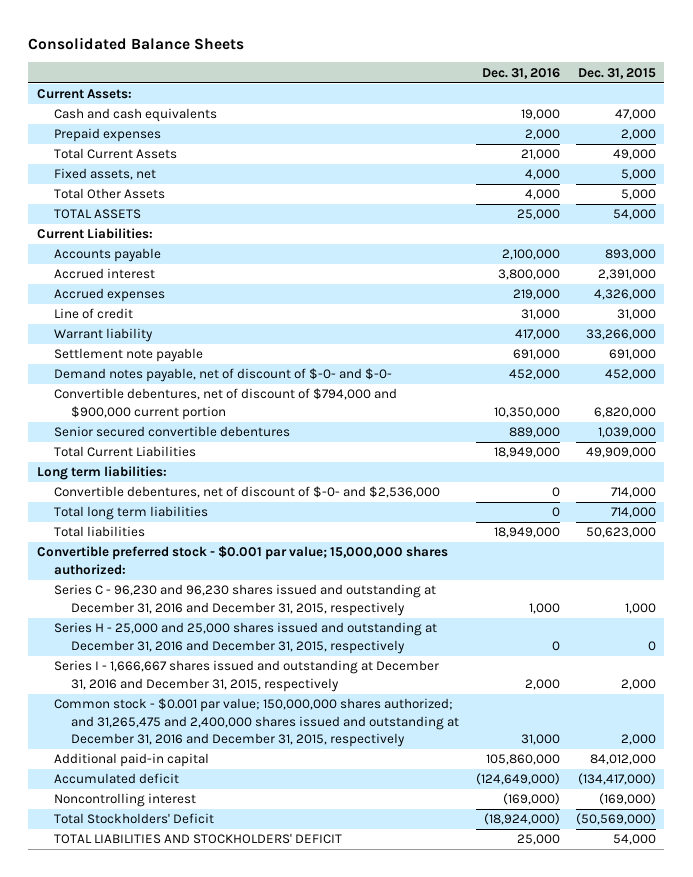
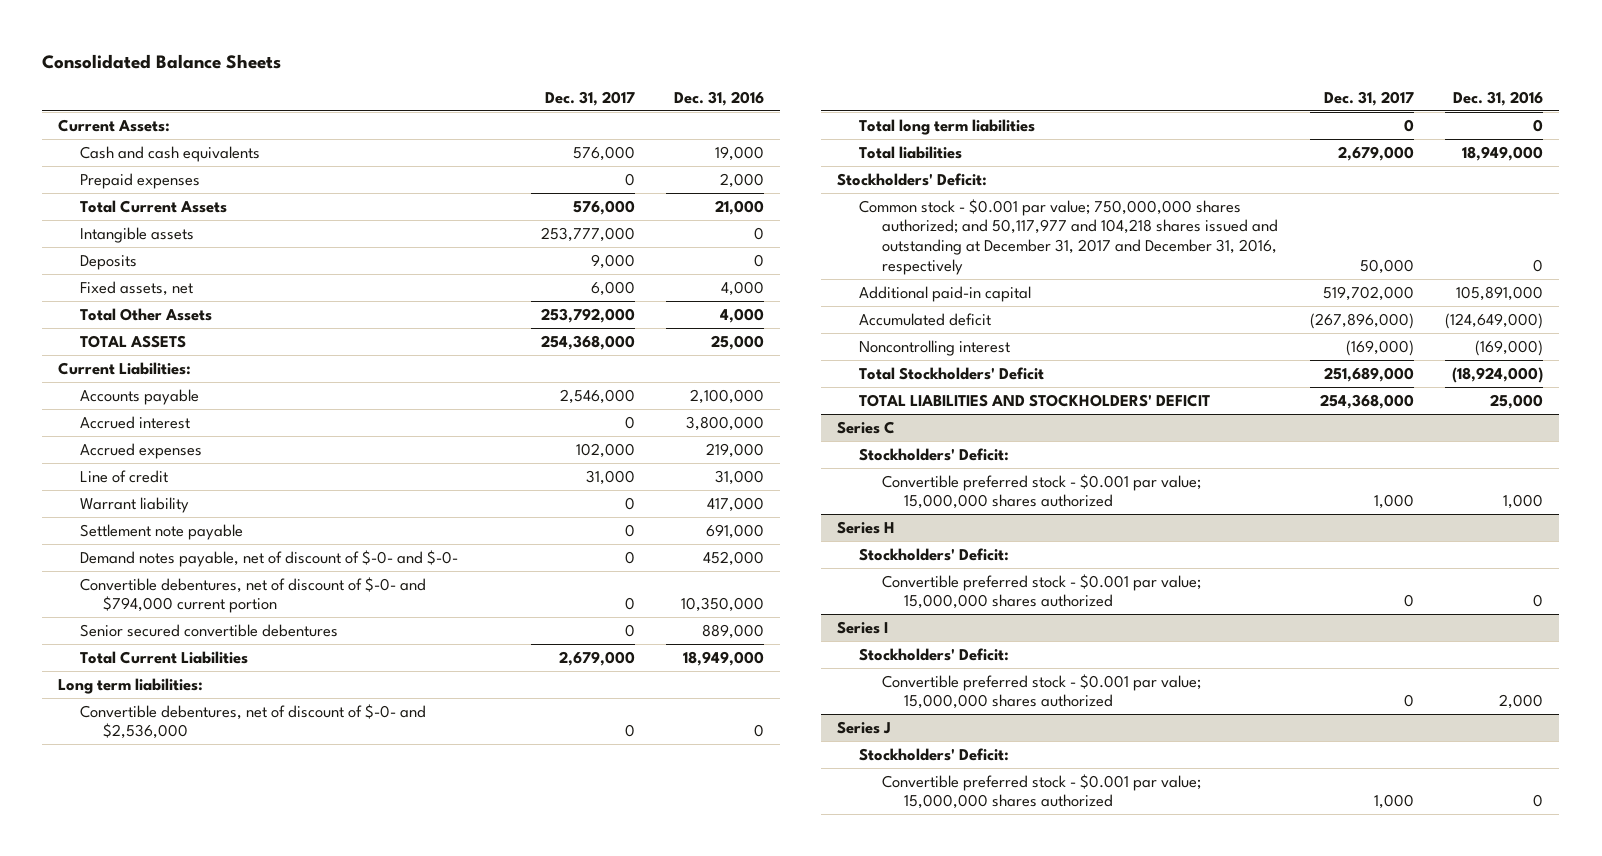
[578,67,657,79] Dec. 31, 2015 -> none
none -> [544,90,635,106] Dec. 31, 2017
none -> [80,226,195,243] Intangible assets
none -> [80,254,138,270] Deposits
[53,388,397,420] Convertible debentures, net of discount of $794,000 and $900,000 current portion -> [80,576,427,614] Convertible debentures, net of discount of $-0- and $794,000 current portion
[36,546,448,575] Convertible preferred stock - $0.001 par value; 15,000,000 shares authorized: -> none
[53,584,436,616] Series C - 96,230 and 96,230 shares issued and outstanding at December 31, 2016 and December 31, 2015, respectively -> none
[53,622,437,654] Series H - 25,000 and 25,000 shares issued and outstanding at December 31, 2016 and December 31, 2015, respectively -> none
[53,660,439,692] Series I - 1,666,667 shares issued and outstanding at December 31, 2016 and December 31, 2015, respectively -> none
none -> [837,172,988,186] Stockholders' Deficit:
[53,698,460,747] Common stock - $0.001 par value; 150,000,000 shares authorized; and 31,265,475 and 2,400,000 shares issued and outstanding at December 31, 2016 and December 31, 2015, respectively -> [859,198,1278,275] Common stock - $0.001 par value; 750,000,000 shares authorized; and 50,117,977 and 104,218 shares issued and outstanding at December 31, 2017 and December 31, 2016, respectively
[520,733,560,745] 31,000 -> [1533,258,1544,272] 0
[485,754,560,766] 105,860,000 -> [1456,285,1544,301] 105,891,000
none -> [837,420,896,434] Series C
none -> [859,447,1010,461] Stockholders' Deficit:
none -> [881,473,1201,510] Convertible preferred stock - $0.001 par value; 15,000,000 shares authorized
none -> [837,520,896,534] Series H
none -> [859,547,1010,561] Stockholders' Deficit:
none -> [881,573,1201,610] Convertible preferred stock - $0.001 par value; 15,000,000 shares authorized
none -> [837,620,889,634] Series I
none -> [859,647,1010,661] Stockholders' Deficit:
none -> [881,673,1201,710] Convertible preferred stock - $0.001 par value; 15,000,000 shares authorized
none -> [837,720,892,734] Series J
none -> [859,747,1010,761] Stockholders' Deficit:
none -> [881,773,1201,810] Convertible preferred stock - $0.001 par value; 15,000,000 shares authorized

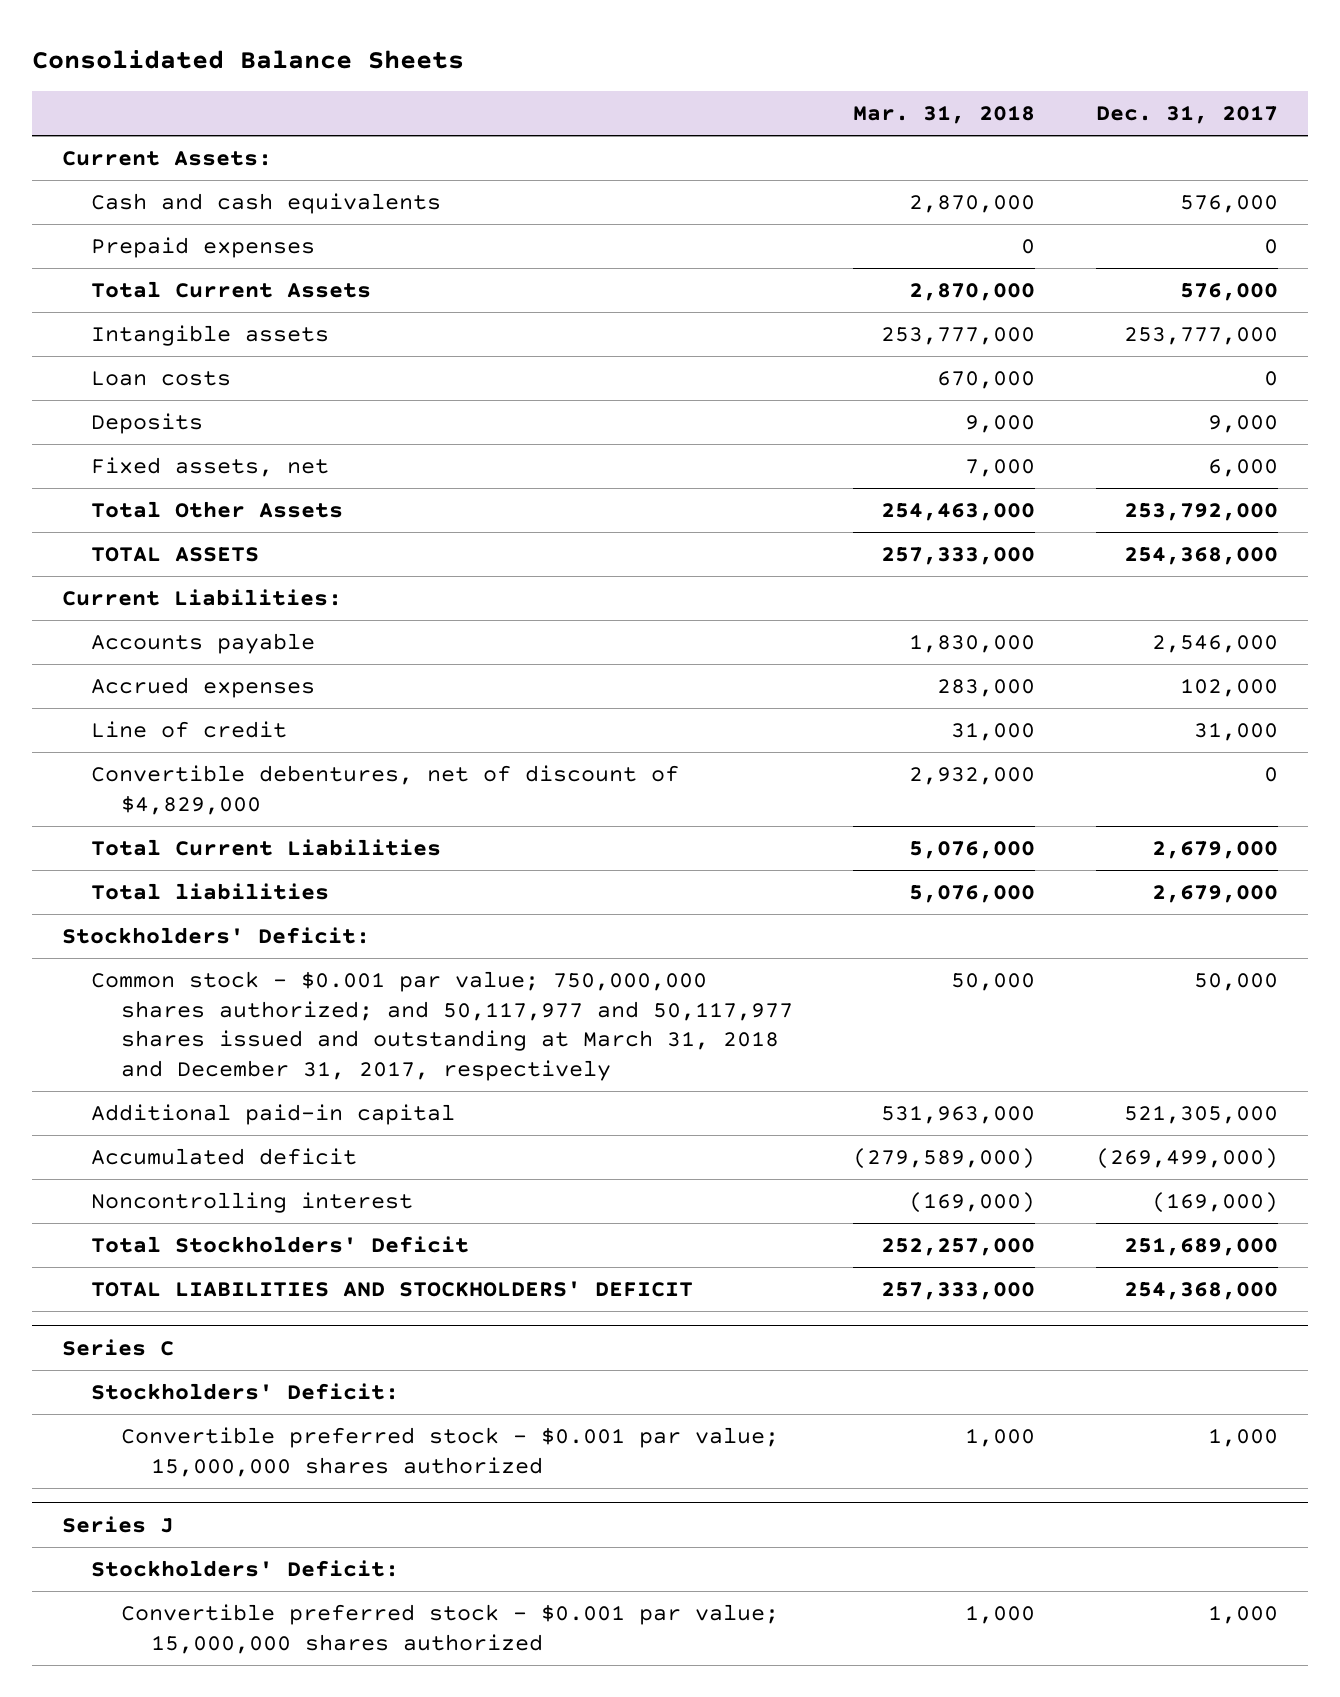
[674,90,765,106] Dec. 31, 2016 -> none
none -> [853,105,1036,125] Mar. 31, 2018
none -> [91,370,232,386] Loan costs
[80,415,191,429] Accrued interest -> none
[80,496,190,513] Warrant liability -> none
[80,523,244,540] Settlement note payable -> none
[80,549,459,567] Demand notes payable, net of discount of $-0- and $-0- -> none
[80,623,339,637] Senior secured convertible debentures -> none
[80,576,427,614] Convertible debentures, net of discount of $-0- and $794,000 current portion -> [91,764,680,815] Convertible debentures, net of discount of $4,829,000
[58,677,204,694] Long term liabilities: -> none
[80,703,427,740] Convertible debentures, net of discount of $-0- and $2,536,000 -> none
[859,118,1036,135] Total long term liabilities -> none
[859,198,1278,275] Common stock - $0.001 par value; 750,000,000 shares authorized; and 50,117,977 and 104,218 shares issued and outstanding at December 31, 2017 and December 31, 2016, respectively -> [91,970,794,1081] Common stock - $0.001 par value; 750,000,000 shares authorized; and 50,117,977 and 50,117,977 shares issued and outstanding at March 31, 2018 and December 31, 2017, respectively
[1322,285,1414,301] 519,702,000 -> [1123,1104,1278,1124] 521,305,000
[1309,312,1414,329] (267,896,000) -> [1095,1147,1278,1169] (269,499,000)
[837,520,896,534] Series H -> none
[859,547,1010,561] Stockholders' Deficit: -> none
[881,573,1201,610] Convertible preferred stock - $0.001 par value; 15,000,000 shares authorized -> none
[837,620,889,634] Series I -> none
[859,647,1010,661] Stockholders' Deficit: -> none
[881,673,1201,710] Convertible preferred stock - $0.001 par value; 15,000,000 shares authorized -> none

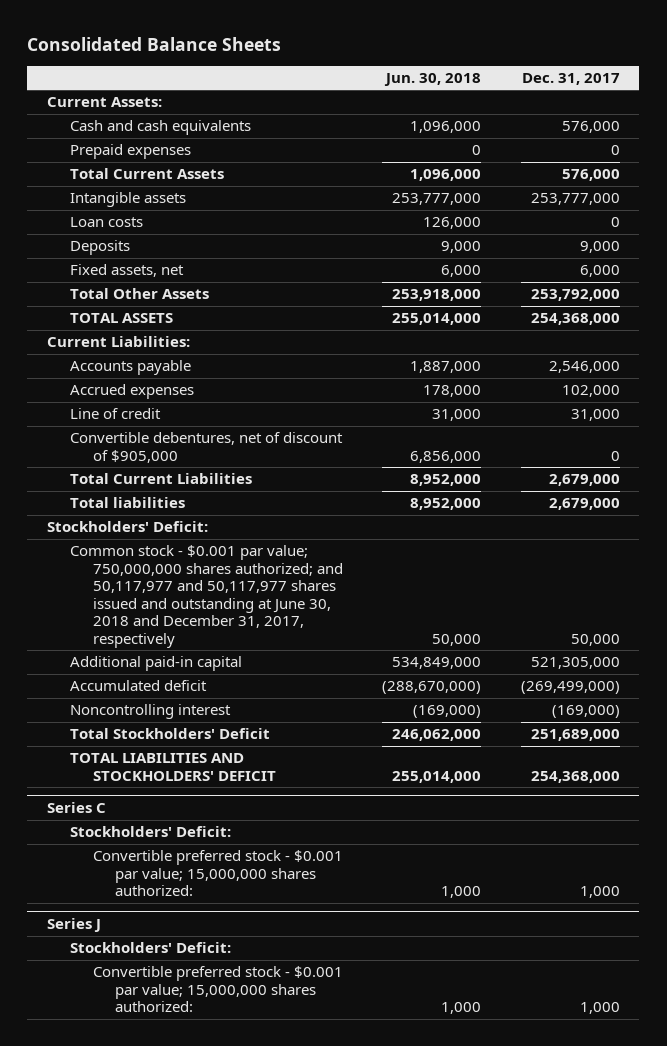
[853,105,1036,125] Mar. 31, 2018 -> none
none -> [384,72,482,86] Jun. 30, 2018
[91,764,680,815] Convertible debentures, net of discount of $4,829,000 -> [69,432,343,463] Convertible debentures, net of discount of $905,000
[91,970,794,1081] Common stock - $0.001 par value; 750,000,000 shares authorized; and 50,117,977 and 50,117,977 shares issued and outstanding at March 31, 2018 and December 31, 2017, respectively -> [69,545,343,648] Common stock - $0.001 par value; 750,000,000 shares authorized; and 50,117,977 and 50,117,977 shares issued and outstanding at June 30, 2018 and December 31, 2017, respectively
[121,1426,780,1477] Convertible preferred stock - $0.001 par value; 15,000,000 shares authorized -> [92,850,343,897] Convertible preferred stock - $0.001 par value; 15,000,000 shares authorized:
[121,1603,780,1654] Convertible preferred stock - $0.001 par value; 15,000,000 shares authorized -> [92,966,343,1013] Convertible preferred stock - $0.001 par value; 15,000,000 shares authorized:

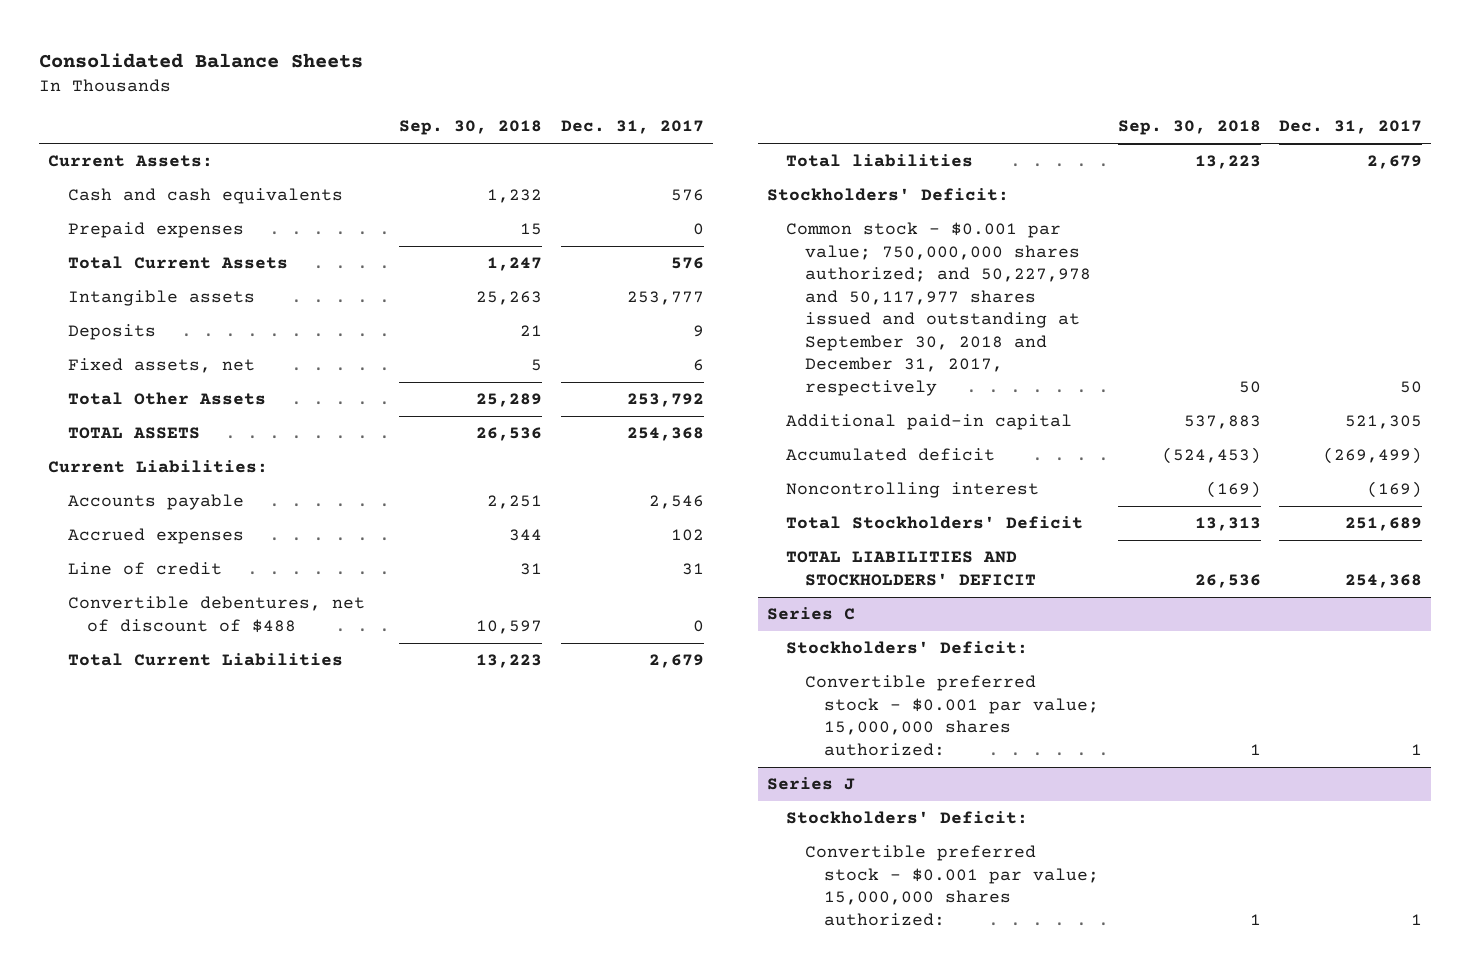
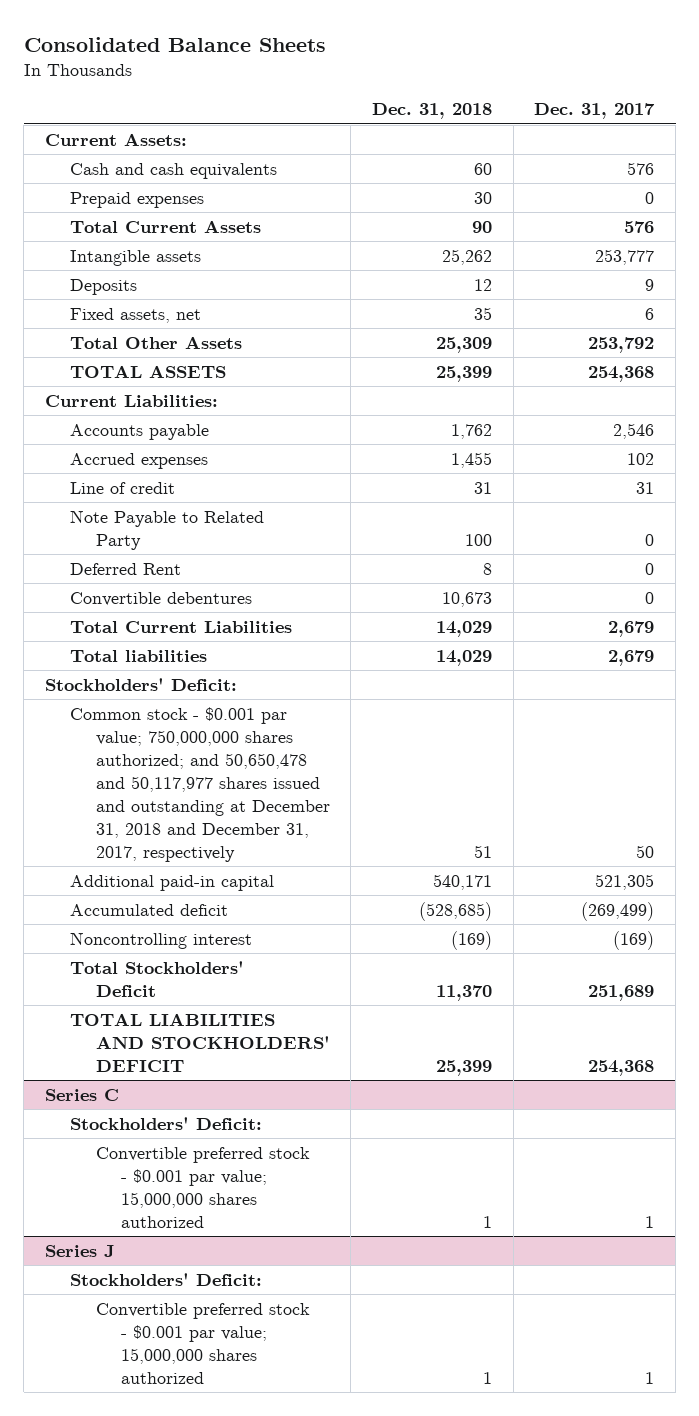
[399,120,543,136] Sep. 30, 2018 -> none
none -> [372,103,493,120] Dec. 31, 2018
none -> [70,509,265,550] Note Payable to Related Party
none -> [70,562,182,575] Deferred Rent
[67,596,365,633] Convertible debentures, net of discount of $488 -> [70,591,253,606] Convertible debentures
[786,222,1092,396] Common stock - $0.001 par value; 750,000,000 shares authorized; and 50,227,978 and 50,117,977 shares issued and outstanding at September 30, 2018 and December 31, 2017, respectively -> [70,706,330,863] Common stock - $0.001 par value; 750,000,000 shares authorized; and 50,650,478 and 50,117,977 shares issued and outstanding at December 31, 2018 and December 31, 2017, respectively
[805,675,1100,756] Convertible preferred stock - $0.001 par value; 15,000,000 shares authorized: -> [95,1146,310,1228] Convertible preferred stock - $0.001 par value; 15,000,000 shares authorized
[805,845,1100,926] Convertible preferred stock - $0.001 par value; 15,000,000 shares authorized: -> [95,1302,310,1384] Convertible preferred stock - $0.001 par value; 15,000,000 shares authorized

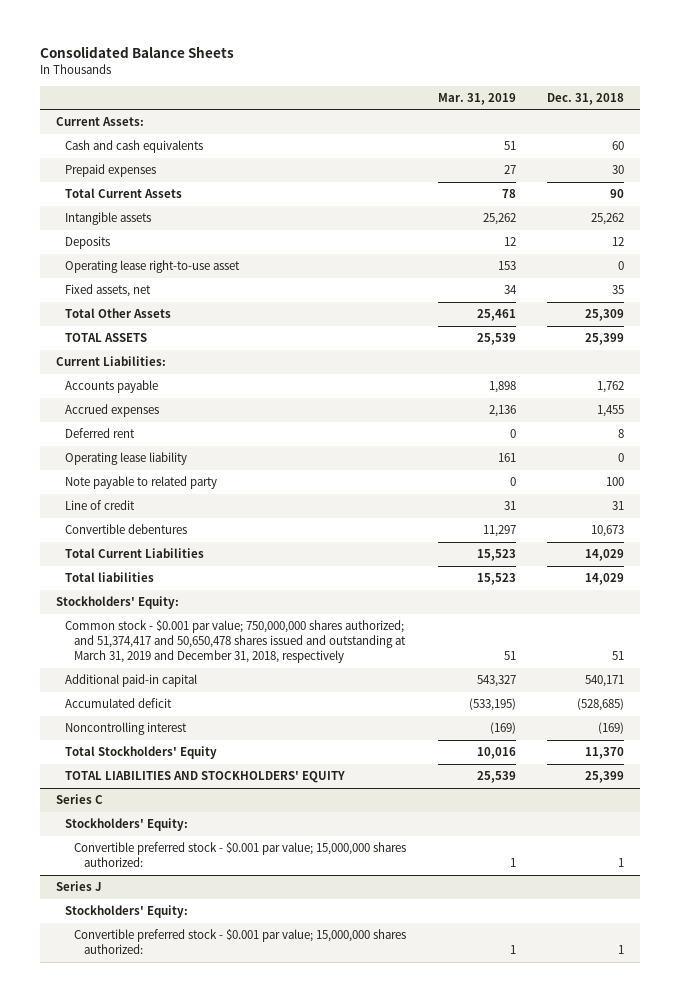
[534,103,656,120] Dec. 31, 2017 -> none
none -> [437,92,516,105] Mar. 31, 2019
none -> [65,260,241,274] Operating lease right-to-use asset
none -> [65,428,136,439] Deferred rent
none -> [65,452,188,466] Operating lease liability
none -> [65,476,218,490] Note payable to related party
[70,509,265,550] Note Payable to Related Party -> none
[70,562,182,575] Deferred Rent -> none
[44,677,237,691] Stockholders' Deficit: -> [55,596,179,610] Stockholders' Equity:
[70,706,330,863] Common stock - $0.001 par value; 750,000,000 shares authorized; and 50,650,478 and 50,117,977 shares issued and outstanding at December 31, 2018 and December 31, 2017, respectively -> [65,620,407,664] Common stock - $0.001 par value; 750,000,000 shares authorized; and 51,374,417 and 50,650,478 shares issued and outstanding at March 31, 2019 and December 31, 2018, respectively
[70,960,245,997] Total Stockholders' Deficit -> [65,746,218,760] Total Stockholders' Equity
[70,1012,330,1072] TOTAL LIABILITIES AND STOCKHOLDERS' DEFICIT -> [65,771,346,784] TOTAL LIABILITIES AND STOCKHOLDERS' EQUITY
[70,1116,263,1130] Stockholders' Deficit: -> [65,818,189,832] Stockholders' Equity:
[95,1146,310,1228] Convertible preferred stock - $0.001 par value; 15,000,000 shares authorized -> [74,842,407,868] Convertible preferred stock - $0.001 par value; 15,000,000 shares authorized:
[70,1272,263,1286] Stockholders' Deficit: -> [65,905,189,919] Stockholders' Equity:
[95,1302,310,1384] Convertible preferred stock - $0.001 par value; 15,000,000 shares authorized -> [74,929,407,955] Convertible preferred stock - $0.001 par value; 15,000,000 shares authorized:

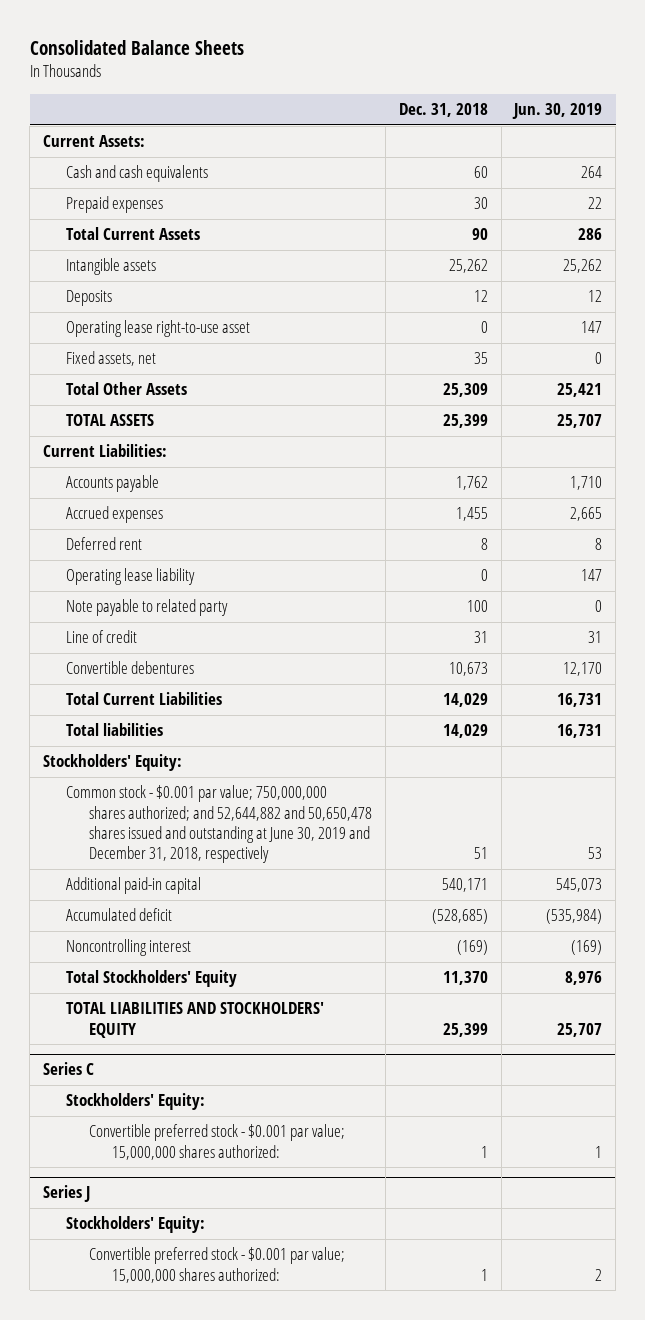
[437,92,516,105] Mar. 31, 2019 -> none
none -> [512,103,603,120] Jun. 30, 2019
[65,620,407,664] Common stock - $0.001 par value; 750,000,000 shares authorized; and 51,374,417 and 50,650,478 shares issued and outstanding at March 31, 2019 and December 31, 2018, respectively -> [65,785,372,864] Common stock - $0.001 par value; 750,000,000 shares authorized; and 52,644,882 and 50,650,478 shares issued and outstanding at June 30, 2019 and December 31, 2018, respectively

